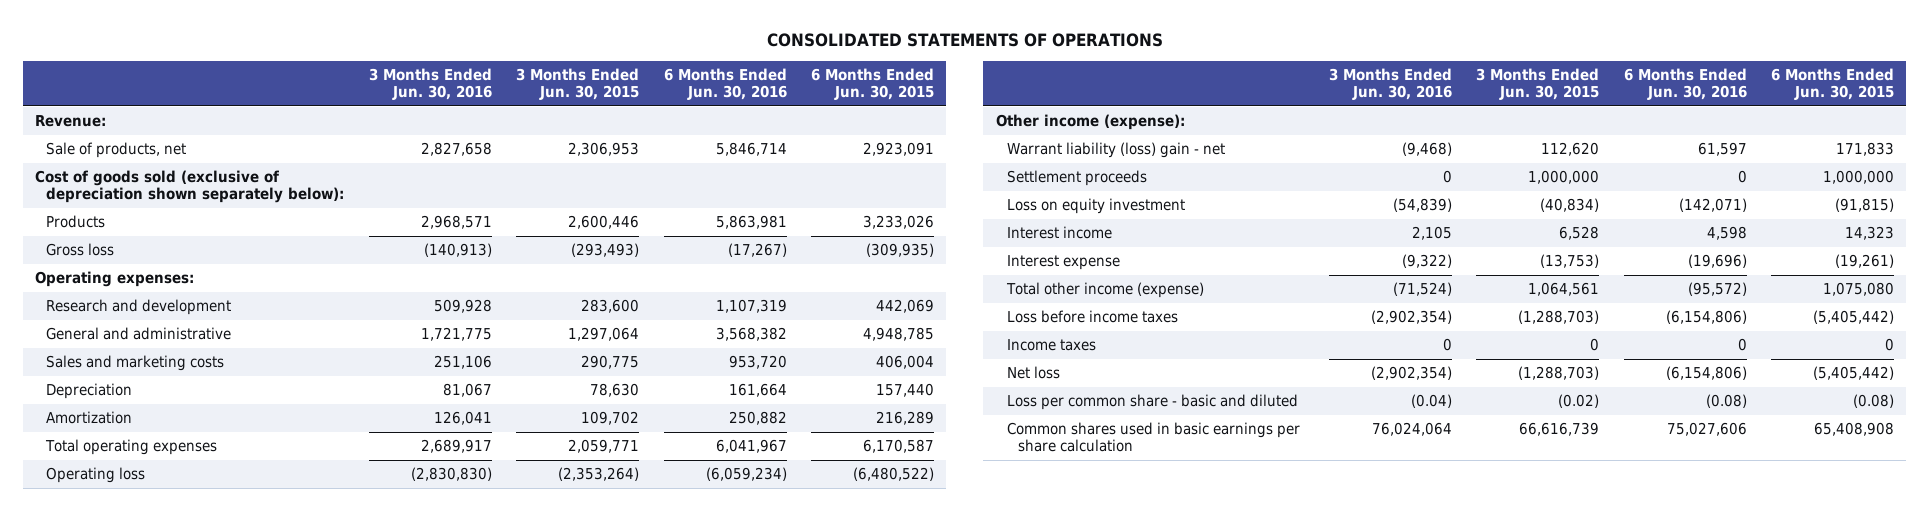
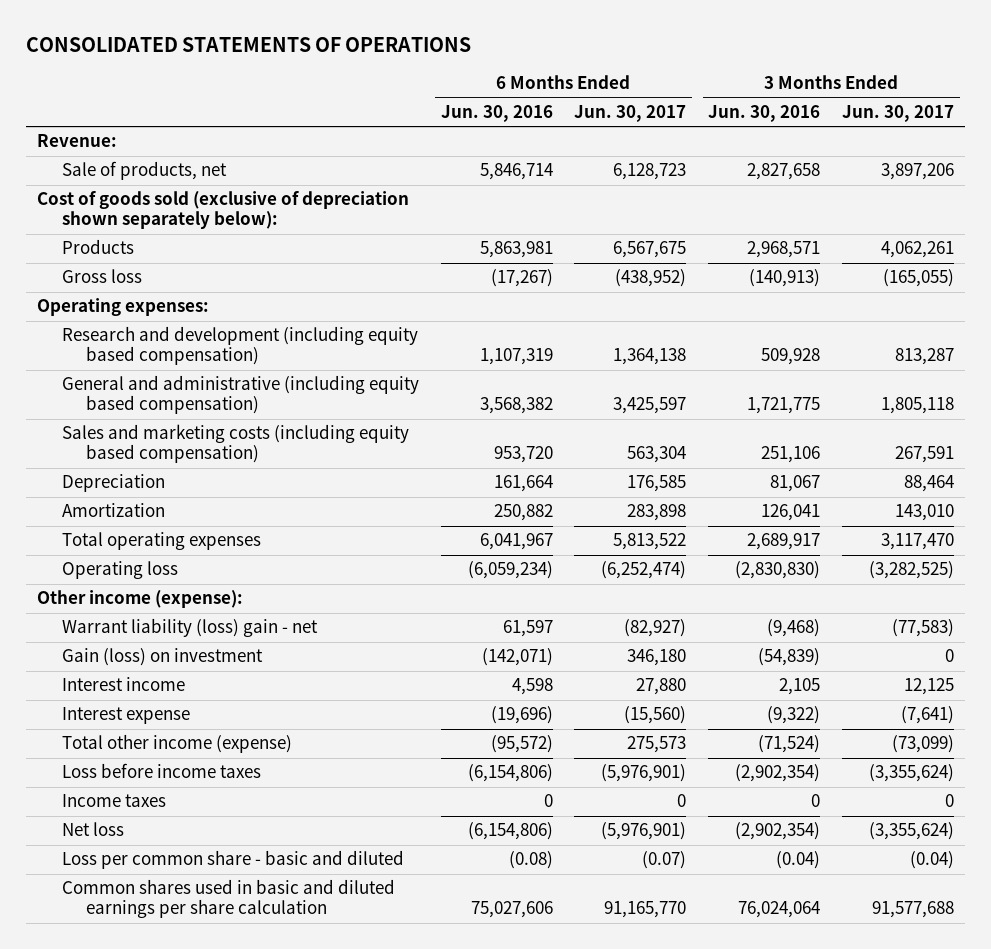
[516,68,640,101] 3 Months Ended Jun. 30, 2015 -> none
[811,68,935,101] 6 Months Ended Jun. 30, 2015 -> none
none -> [574,105,687,123] Jun. 30, 2017
none -> [842,105,955,123] Jun. 30, 2017
[46,299,232,316] Research and development -> [61,326,418,366] Research and development (including equity based compensation)
[46,327,232,341] General and administrative -> [61,375,419,415] General and administrative (including equity based compensation)
[46,355,225,372] Sales and marketing costs -> [61,424,409,464] Sales and marketing costs (including equity based compensation)
[1006,170,1147,187] Settlement proceeds -> none
[1006,198,1185,215] Loss on equity investment -> [61,648,263,667] Gain (loss) on investment
[1006,422,1300,453] Common shares used in basic earnings per share calculation -> [61,879,395,919] Common shares used in basic and diluted earnings per share calculation

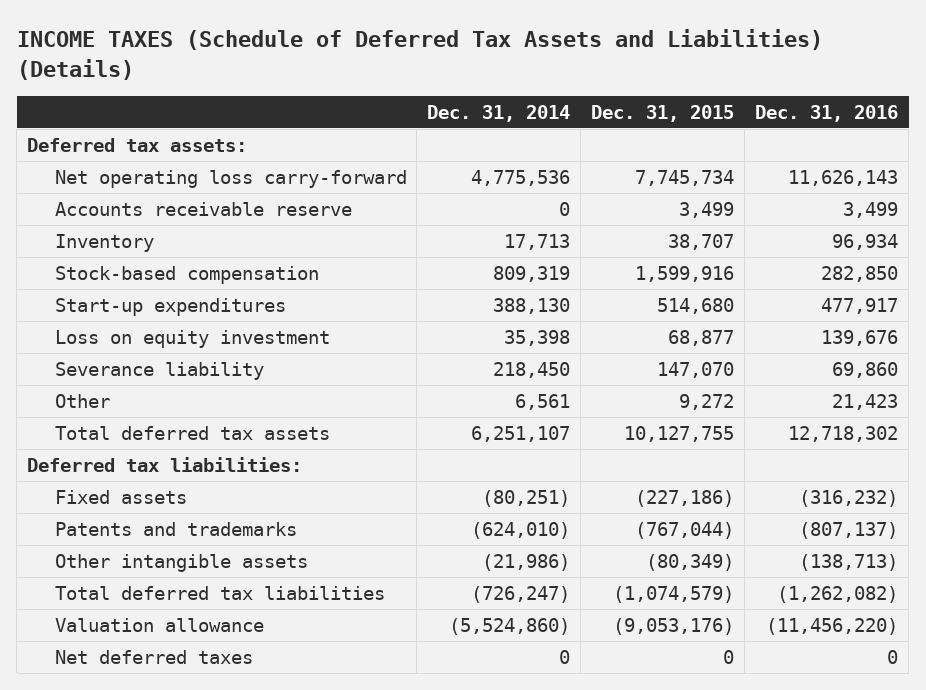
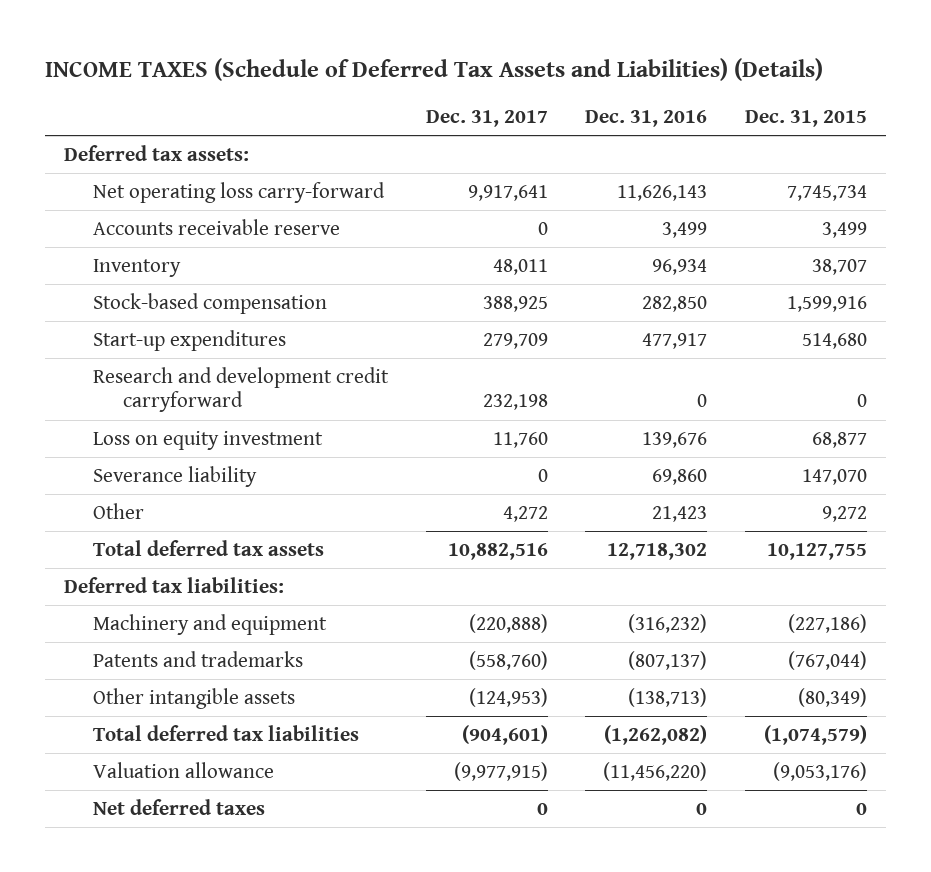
[427,104,571,122] Dec. 31, 2014 -> none
none -> [425,109,548,127] Dec. 31, 2017
none -> [93,367,390,413] Research and development credit carryforward
[54,490,187,505] Fixed assets -> [93,614,328,636] Machinery and equipment

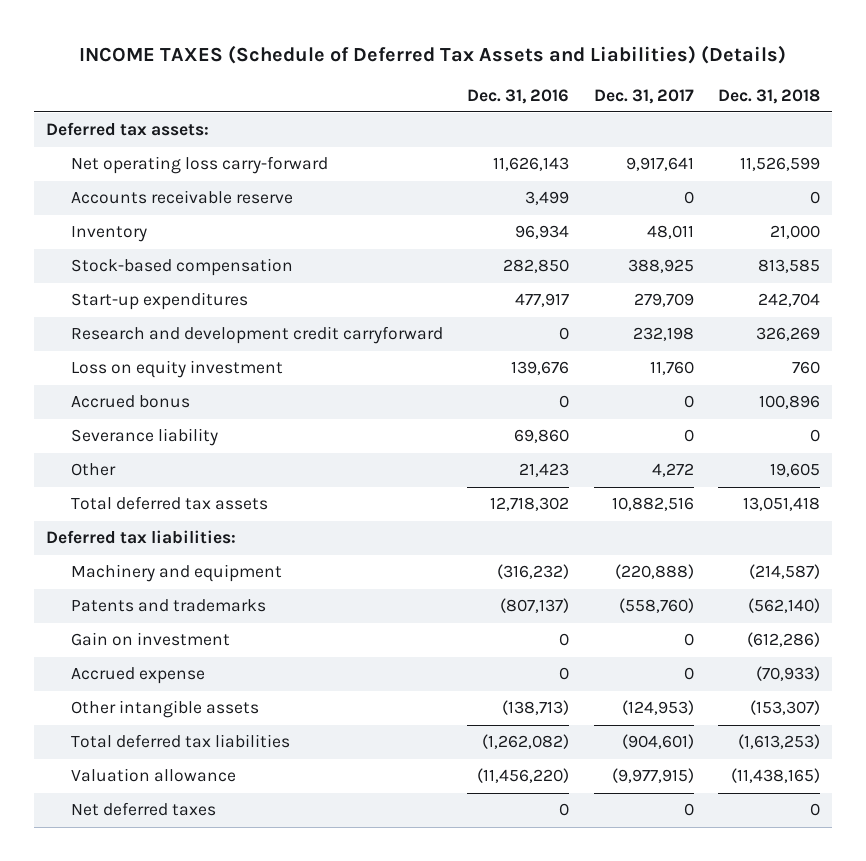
[745,109,868,127] Dec. 31, 2015 -> none
none -> [718,88,821,104] Dec. 31, 2018
none -> [71,395,191,409] Accrued bonus
none -> [71,632,231,647] Gain on investment
none -> [71,667,206,685] Accrued expense

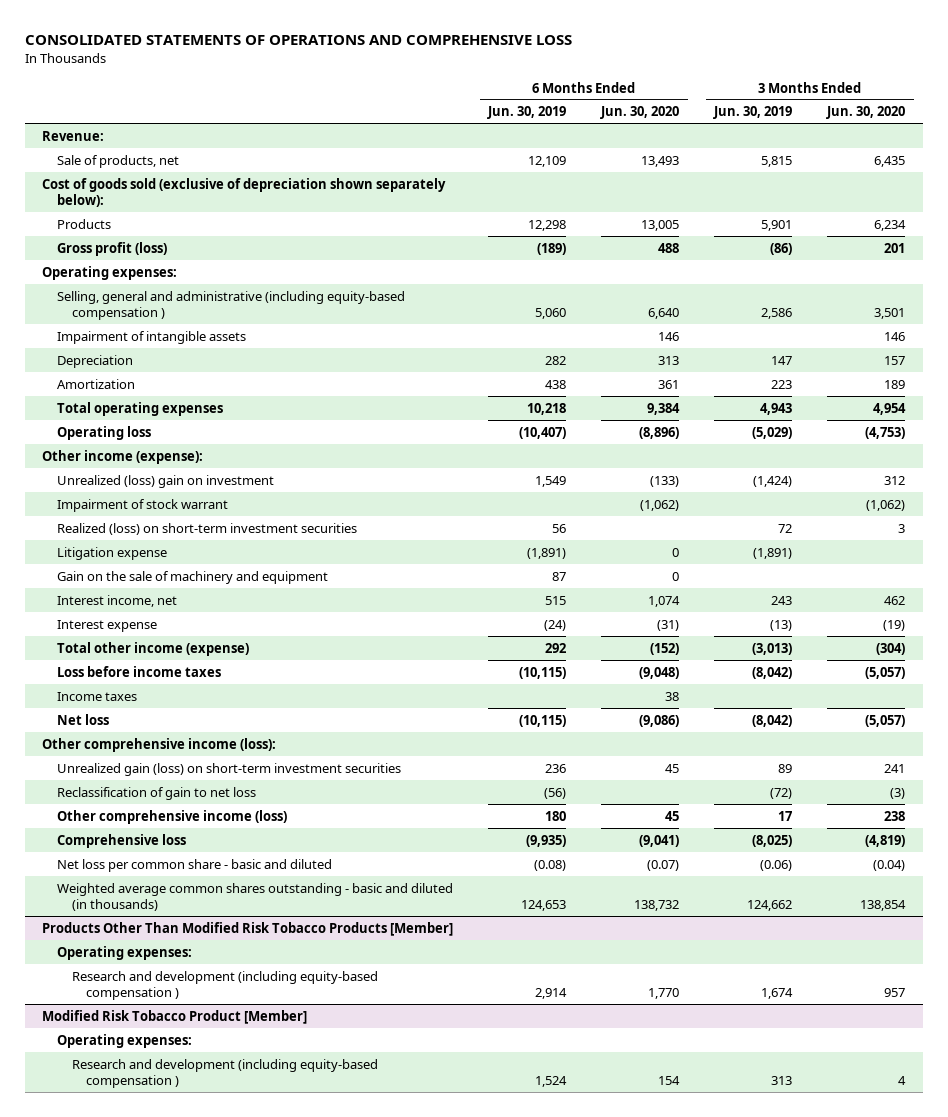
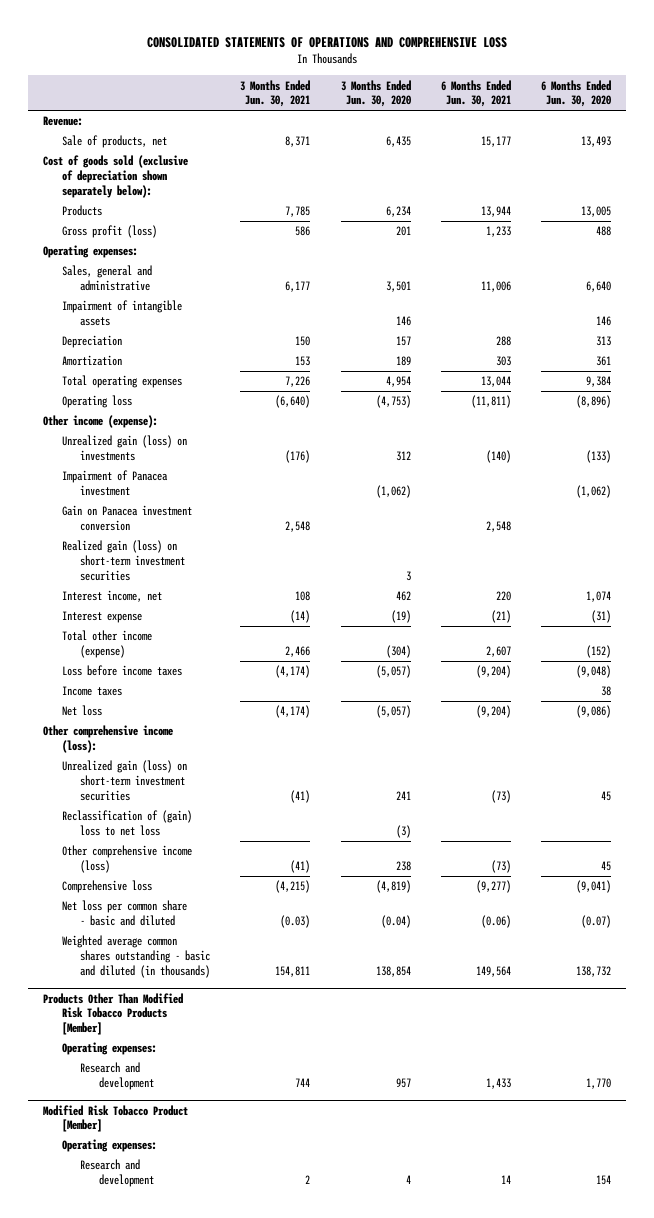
[487,106,567,120] Jun. 30, 2019 -> none
[713,106,793,120] Jun. 30, 2019 -> none
none -> [240,79,311,108] 3 Months Ended Jun. 30, 2021
none -> [440,79,511,108] 6 Months Ended Jun. 30, 2021
[57,290,406,320] Selling, general and administrative (including equity-based compensation ) -> [61,265,152,292] Sales, general and administrative
[57,546,168,560] Litigation expense -> none
[57,570,329,584] Gain on the sale of machinery and equipment -> none
[57,474,275,488] Unrealized (loss) gain on investment -> [61,435,187,462] Unrealized gain (loss) on investments
[57,498,229,512] Impairment of stock warrant -> [61,470,168,497] Impairment of Panacea investment
none -> [61,505,192,532] Gain on Panacea investment conversion
[57,522,358,535] Realized (loss) on short-term investment securities -> [61,540,186,581] Realized gain (loss) on short-term investment securities
[57,786,257,800] Reclassification of gain to net loss -> [61,810,192,837] Reclassification of (gain) loss to net loss
[71,970,378,1000] Research and development (including equity-based compensation ) -> [80,1062,154,1091] Research and development
[71,1058,378,1088] Research and development (including equity-based compensation ) -> [80,1159,154,1188] Research and development

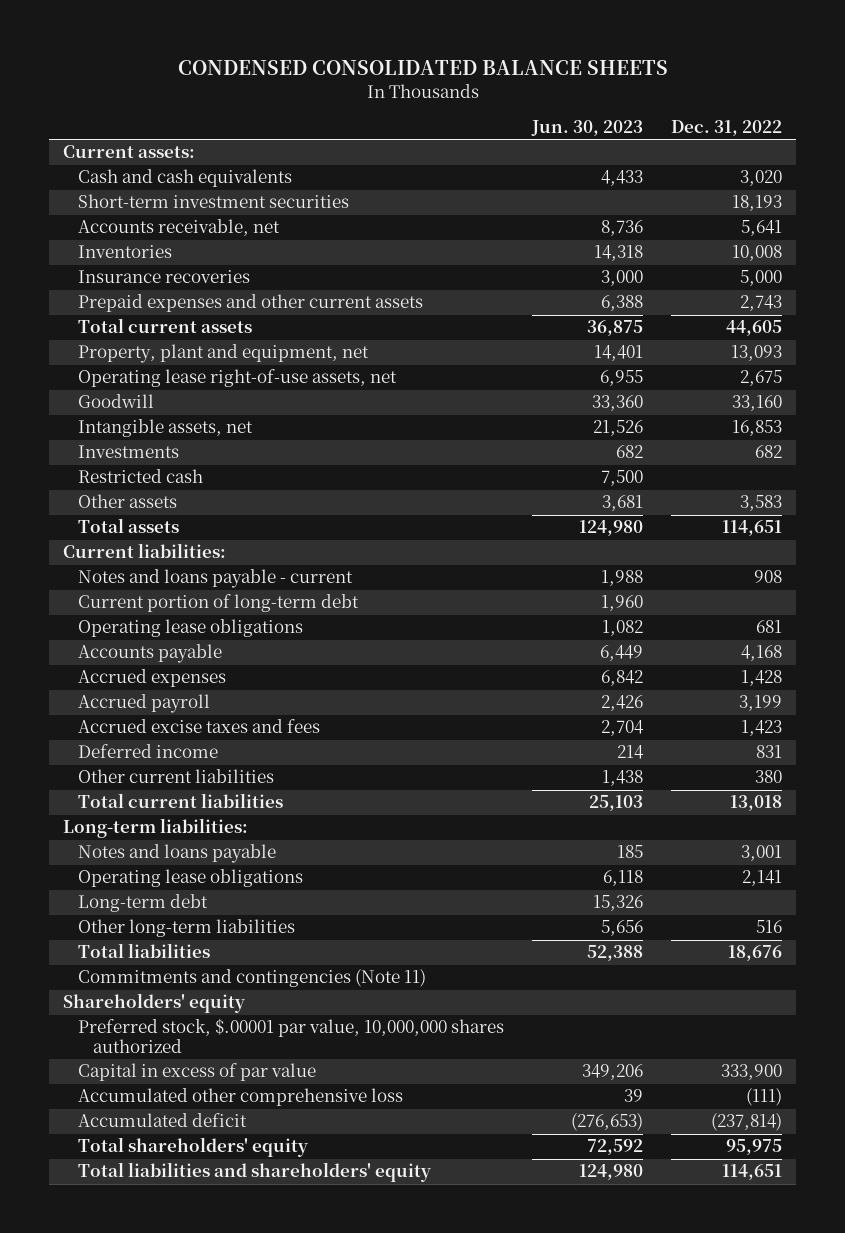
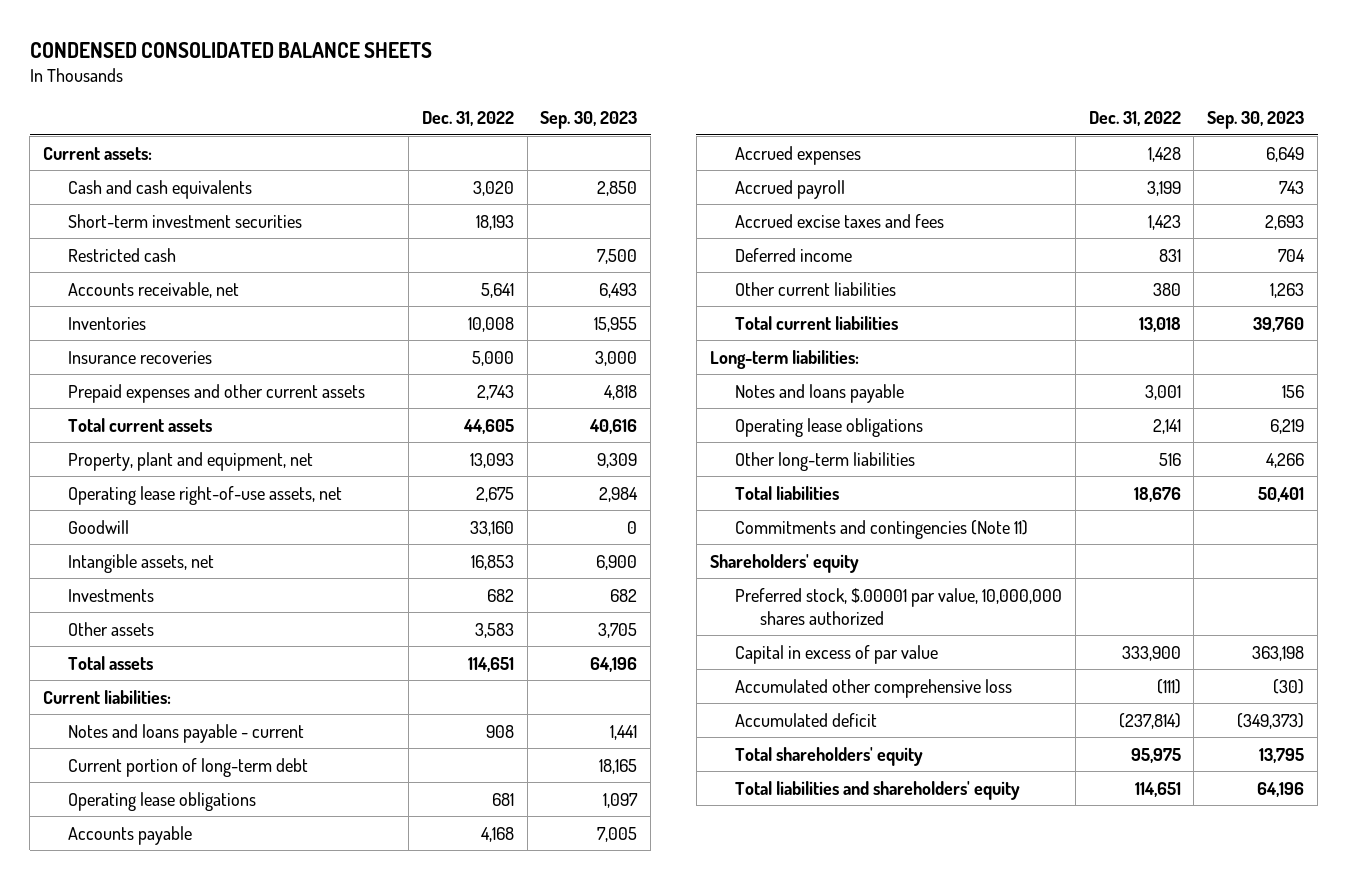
[531,120,644,137] Jun. 30, 2023 -> none
none -> [540,111,638,130] Sep. 30, 2023
[78,469,204,484] Restricted cash -> [67,247,176,262] Restricted cash
[78,894,209,913] Long-term debt -> none

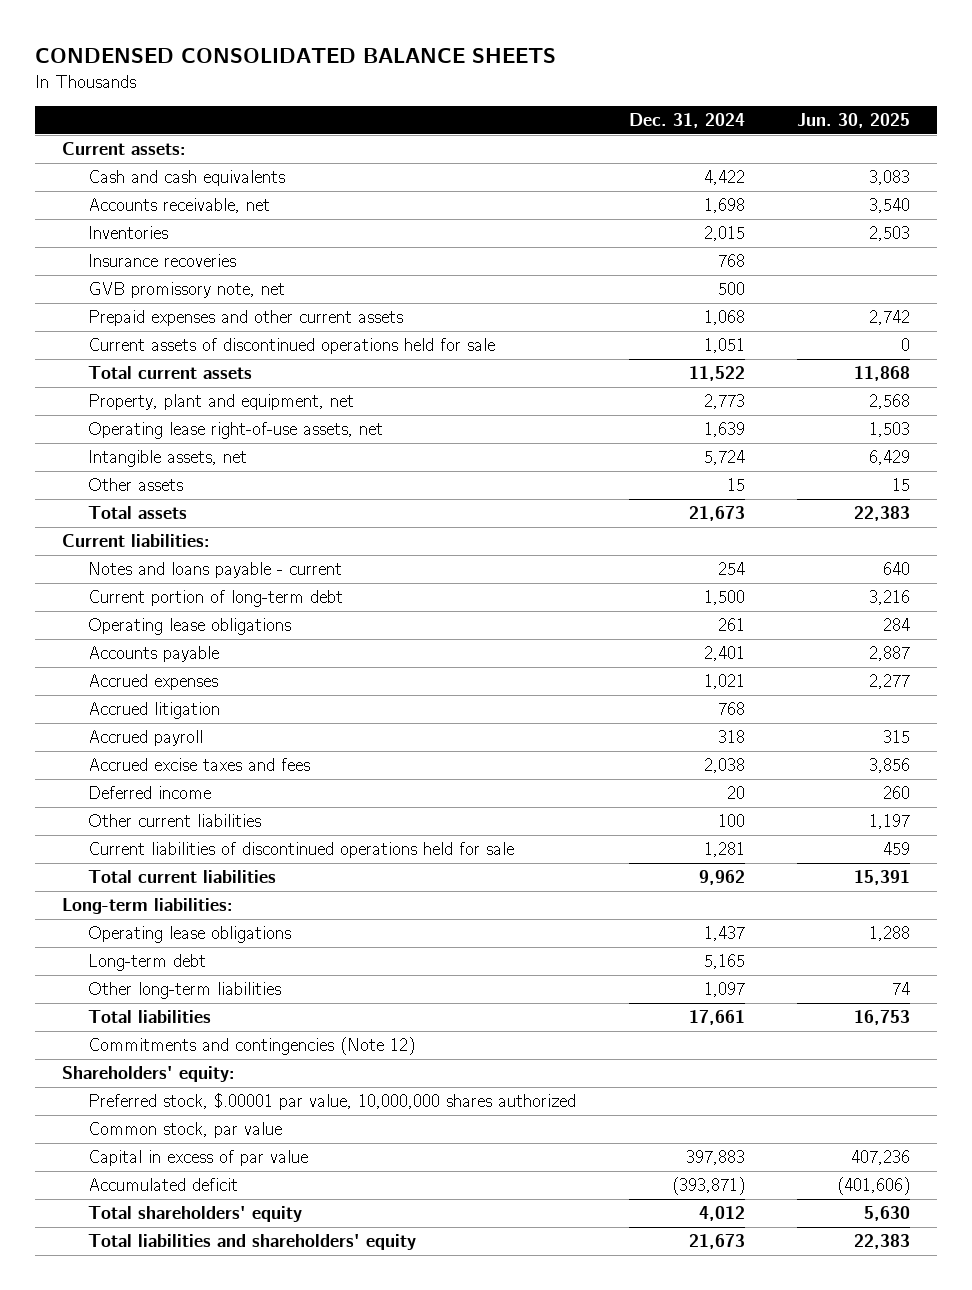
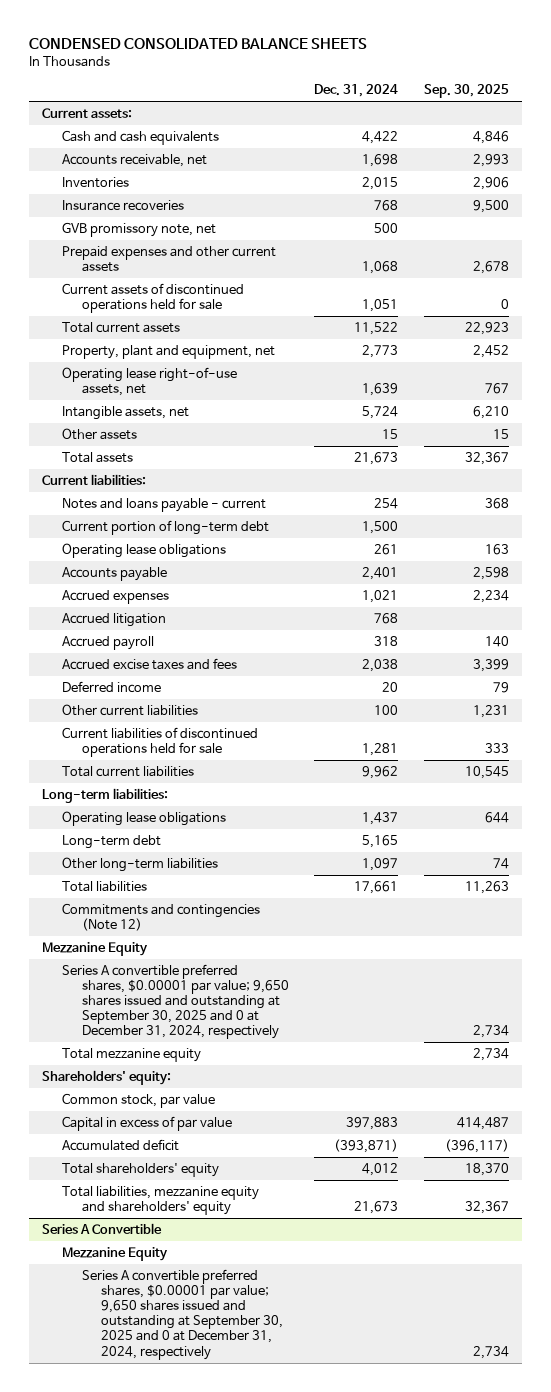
[797,113,911,129] Jun. 30, 2025 -> none
none -> [424,84,510,99] Sep. 30, 2025
none -> [42,941,149,956] Mezzanine Equity
none -> [61,963,289,1040] Series A convertible preferred shares, $0.00001 par value; 9,650 shares issued and outstanding at September 30, 2025 and 0 at December 31, 2024, respectively
none -> [61,1047,201,1062] Total mezzanine equity
[87,1093,576,1111] Preferred stock, $.00001 par value, 10,000,000 shares authorized -> none
[87,1234,416,1251] Total liabilities and shareholders' equity -> [61,1185,259,1216] Total liabilities, mezzanine equity and shareholders' equity
none -> [42,1222,163,1234] Series A Convertible
none -> [61,1246,168,1261] Mezzanine Equity
none -> [81,1268,284,1360] Series A convertible preferred shares, $0.00001 par value; 9,650 shares issued and outstanding at September 30, 2025 and 0 at December 31, 2024, respectively

